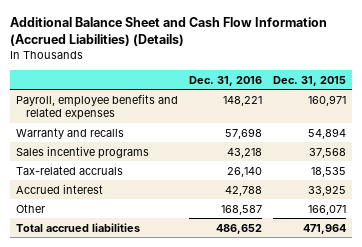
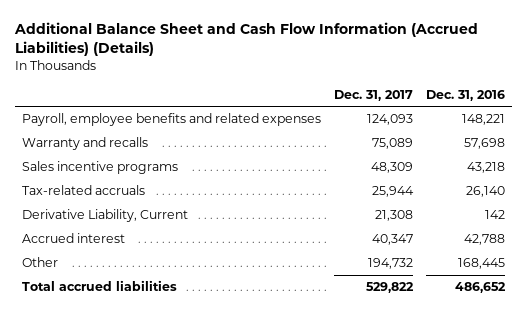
[273,75,347,86] Dec. 31, 2015 -> none
none -> [334,89,414,101] Dec. 31, 2017
none -> [21,209,188,223] Derivative Liability, Current
[220,204,262,215] 168,587 -> [458,258,506,270] 168,445

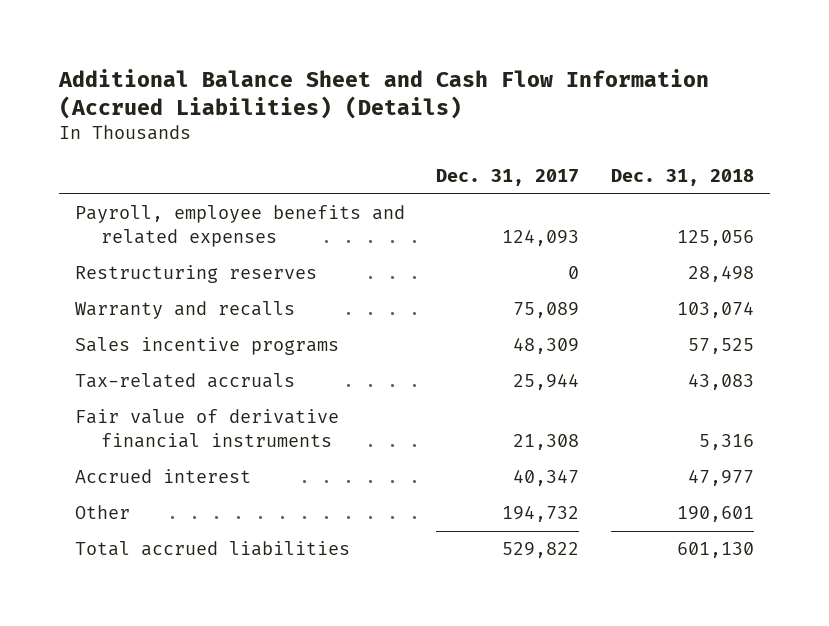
[426,89,506,101] Dec. 31, 2016 -> none
none -> [610,168,754,186] Dec. 31, 2018
none -> [74,265,317,284] Restructuring reserves
[21,209,188,223] Derivative Liability, Current -> [74,409,339,448] Fair value of derivative financial instruments

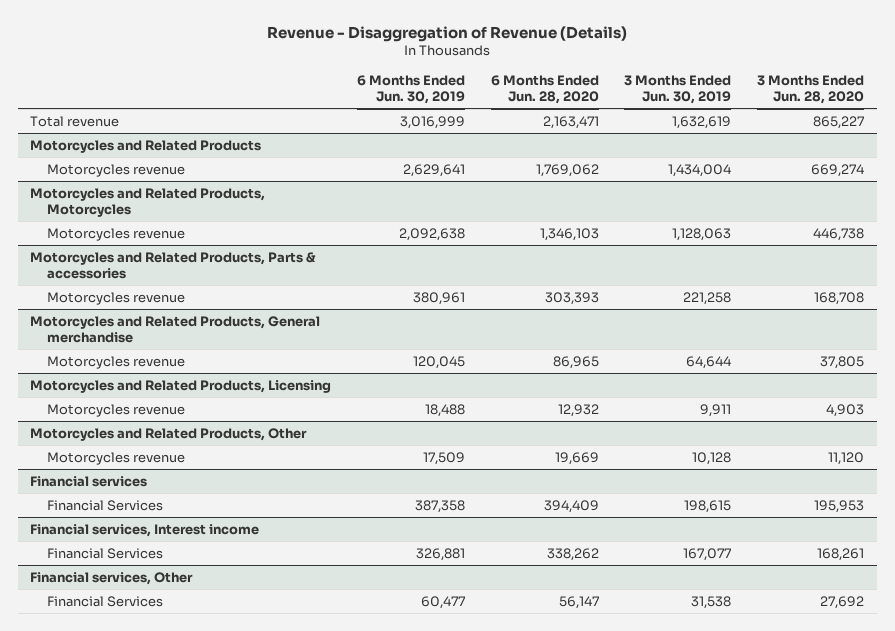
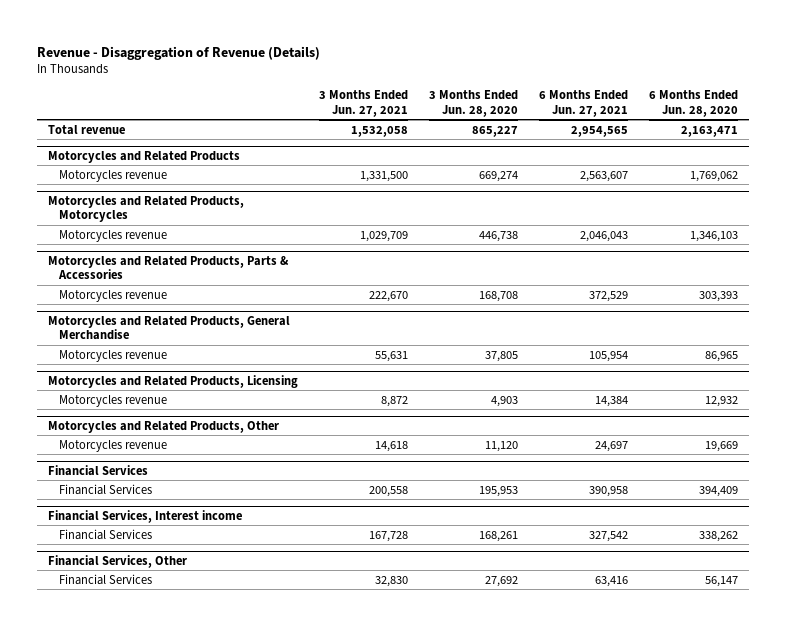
[357,74,466,105] 6 Months Ended Jun. 30, 2019 -> none
[624,74,732,105] 3 Months Ended Jun. 30, 2019 -> none
none -> [318,90,408,117] 3 Months Ended Jun. 27, 2021
none -> [538,90,628,117] 6 Months Ended Jun. 27, 2021
[30,251,317,279] Motorcycles and Related Products, Parts & accessories -> [47,255,289,280] Motorcycles and Related Products, Parts & Accessories
[30,315,321,343] Motorcycles and Related Products, General merchandise -> [47,315,290,341] Motorcycles and Related Products, General Merchandise
[30,475,148,487] Financial services -> [47,464,148,476] Financial Services
[30,523,260,537] Financial services, Interest income -> [47,509,242,523] Financial Services, Interest income
[30,571,194,585] Financial services, Other -> [47,554,187,568] Financial Services, Other

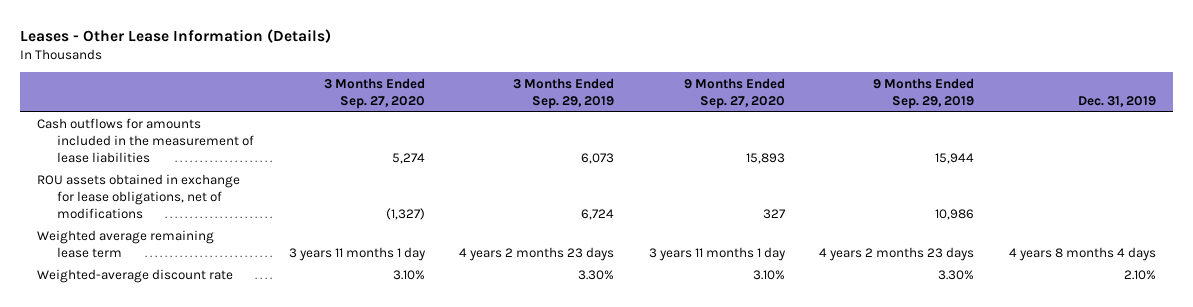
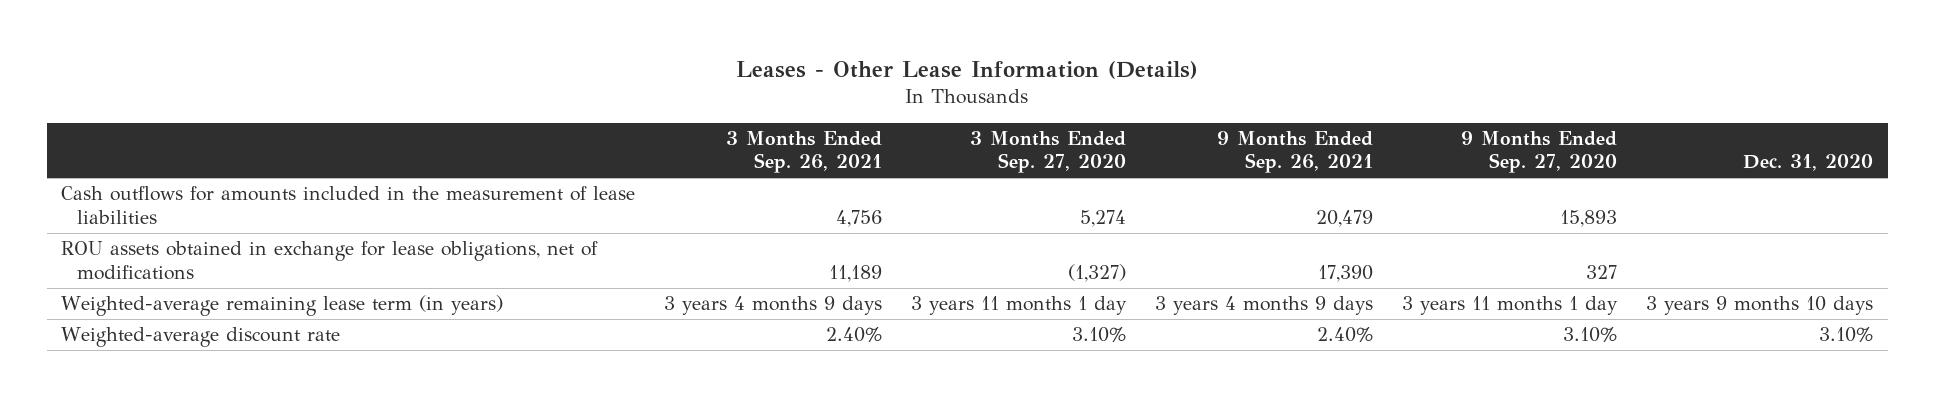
[513,77,615,109] 3 Months Ended Sep. 29, 2019 -> none
[873,77,975,109] 9 Months Ended Sep. 29, 2019 -> none
[1077,95,1156,107] Dec. 31, 2019 -> none
none -> [726,130,883,174] 3 Months Ended Sep. 26, 2021
none -> [1217,130,1374,174] 9 Months Ended Sep. 26, 2021
none -> [1743,154,1874,172] Dec. 31, 2020
[37,230,215,259] Weighted average remaining lease term -> [61,295,504,317] Weighted-average remaining lease term (in years)

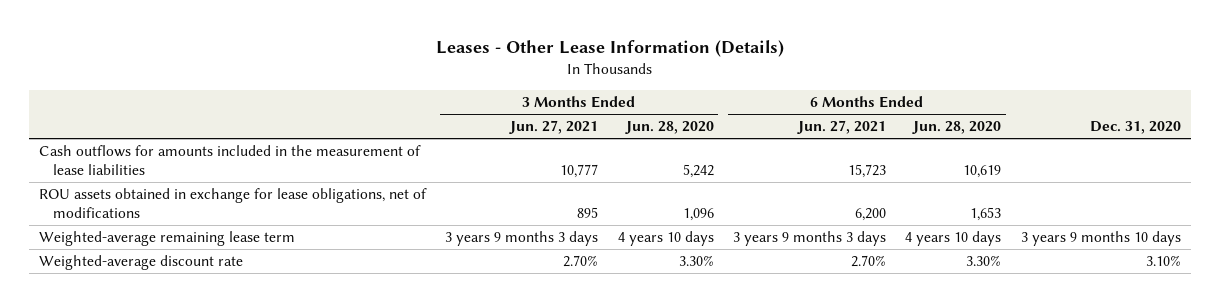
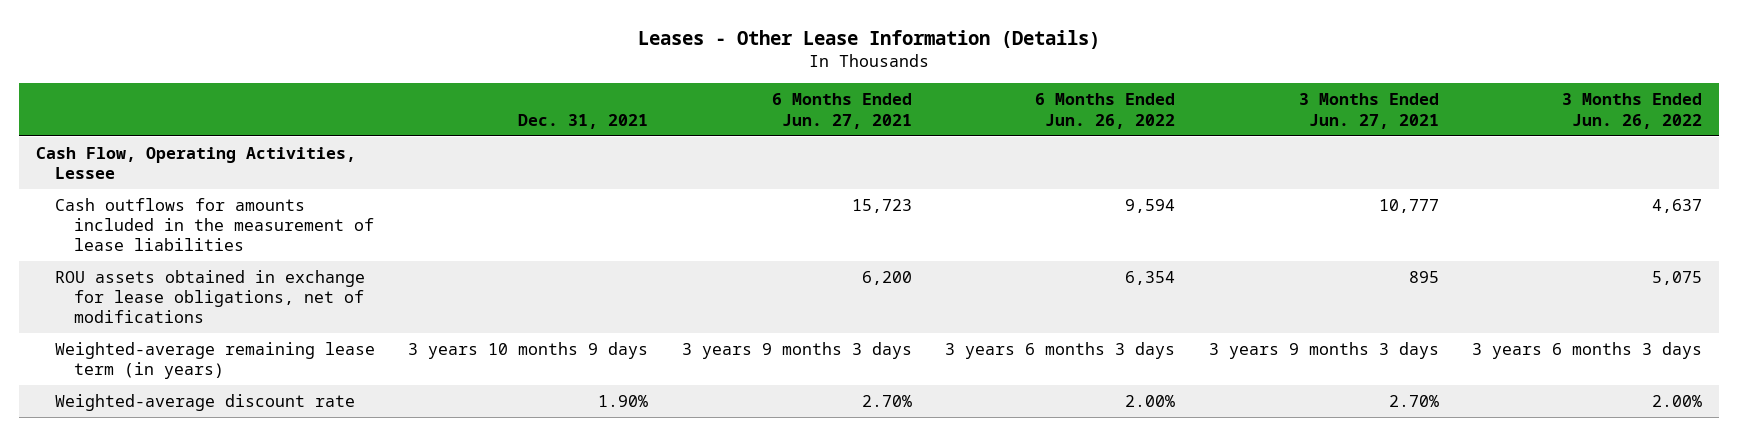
[624,121,714,135] Jun. 28, 2020 -> none
[912,121,1002,135] Jun. 28, 2020 -> none
[1089,121,1181,135] Dec. 31, 2020 -> none
none -> [518,113,649,129] Dec. 31, 2021
none -> [1035,93,1176,129] 6 Months Ended Jun. 26, 2022
none -> [1562,93,1703,129] 3 Months Ended Jun. 26, 2022
none -> [35,147,356,180] Cash Flow, Operating Activities, Lessee
[38,231,295,247] Weighted-average remaining lease term -> [54,342,375,380] Weighted-average remaining lease term (in years)

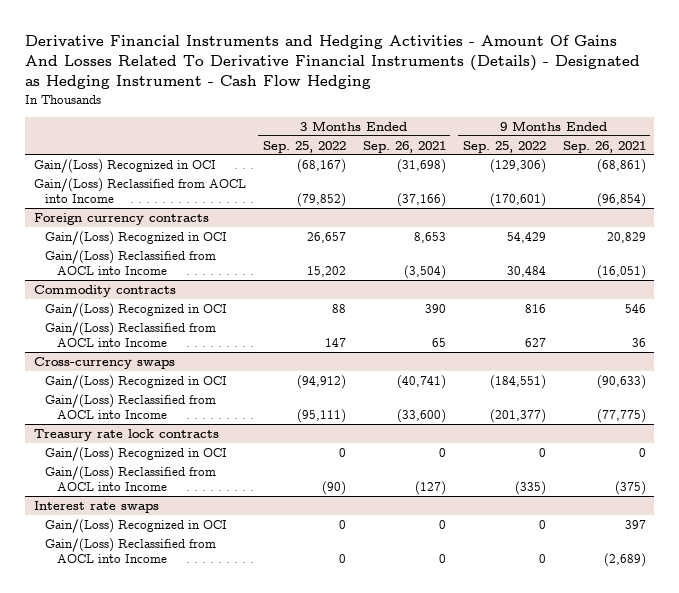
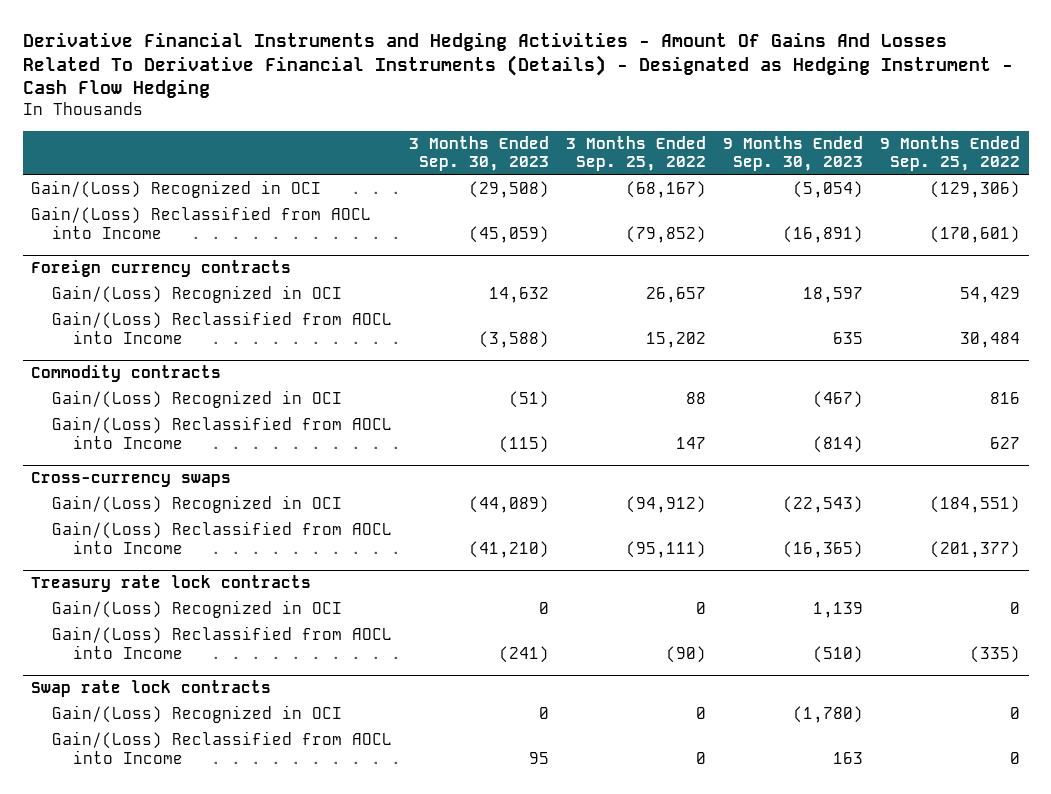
[362,140,446,153] Sep. 26, 2021 -> none
[562,140,646,153] Sep. 26, 2021 -> none
none -> [409,135,550,172] 3 Months Ended Sep. 30, 2023
none -> [723,135,864,172] 9 Months Ended Sep. 30, 2023
[33,500,159,513] Interest rate swaps -> [31,680,272,698] Swap rate lock contracts

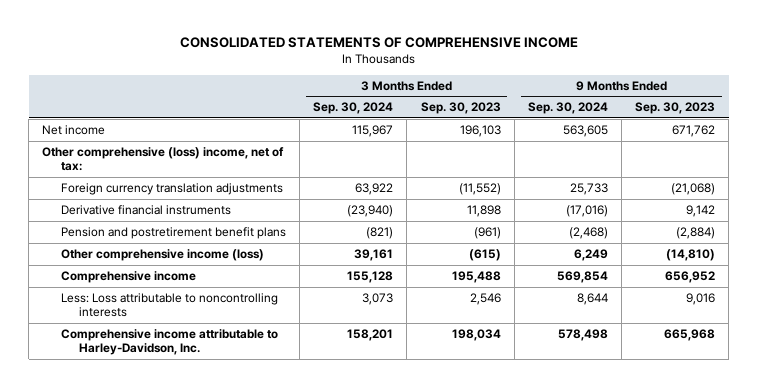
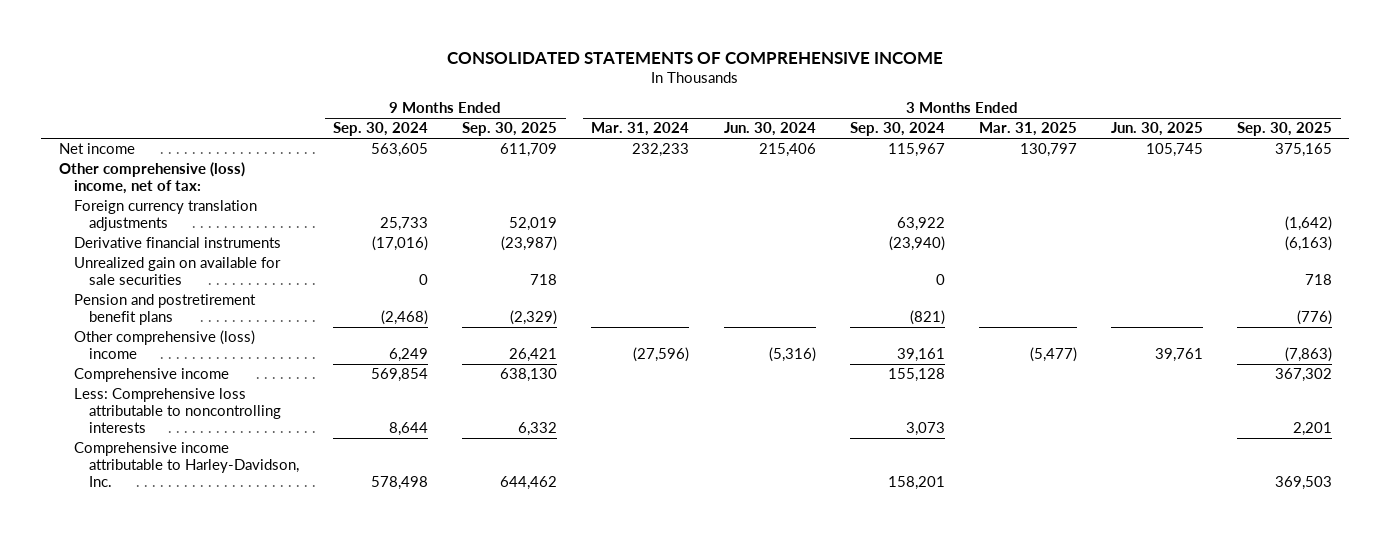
[420,102,501,115] Sep. 30, 2023 -> none
[635,102,716,115] Sep. 30, 2023 -> none
none -> [462,122,558,137] Sep. 30, 2025
none -> [591,122,690,137] Mar. 31, 2024
none -> [723,122,816,137] Jun. 30, 2024
none -> [978,122,1077,137] Mar. 31, 2025
none -> [1111,122,1204,137] Jun. 30, 2025
none -> [1237,122,1333,137] Sep. 30, 2025
none -> [73,257,281,286] Unrealized gain on available for sale securities
[60,249,264,262] Other comprehensive income (loss) -> [73,330,255,360] Other comprehensive (loss) income
[60,293,278,318] Less: Loss attributable to noncontrolling interests -> [73,388,281,434] Less: Comprehensive loss attributable to noncontrolling interests

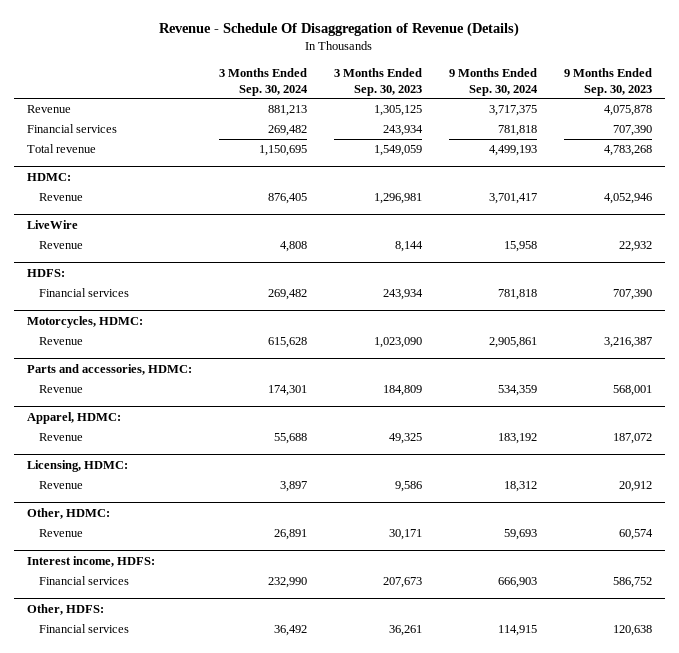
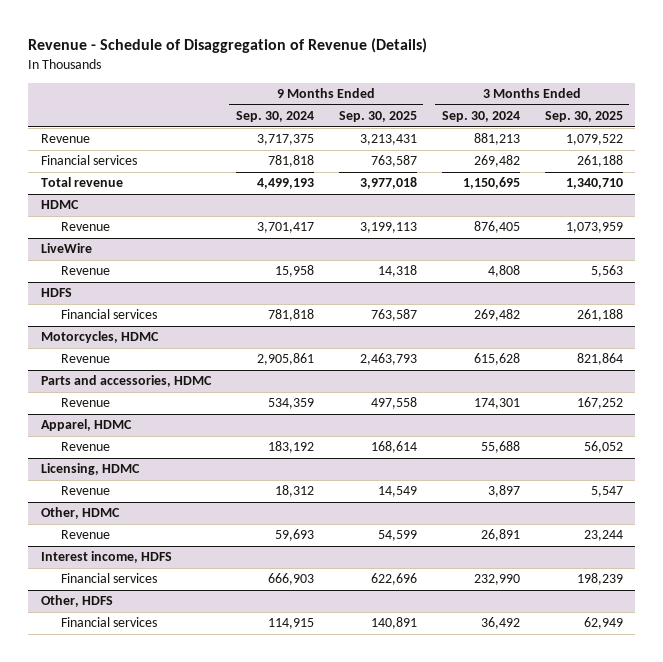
[159,22,520,38] Revenue - Schedule Of Disaggregation of Revenue (Details) -> [28,37,428,53] Revenue - Schedule of Disaggregation of Revenue (Details)
[333,68,422,96] 3 Months Ended Sep. 30, 2023 -> none
[563,68,652,96] 9 Months Ended Sep. 30, 2023 -> none
none -> [338,111,417,123] Sep. 30, 2025
none -> [544,111,623,123] Sep. 30, 2025
[27,172,72,181] HDMC: -> [40,200,79,210] HDMC
[27,268,66,277] HDFS: -> [40,288,72,298] HDFS
[27,315,144,328] Motorcycles, HDMC: -> [40,331,159,344] Motorcycles, HDMC
[27,363,193,375] Parts and accessories, HDMC: -> [40,375,212,388] Parts and accessories, HDMC
[27,411,122,424] Apparel, HDMC: -> [40,419,132,432] Apparel, HDMC
[27,459,129,472] Licensing, HDMC: -> [40,463,140,476] Licensing, HDMC
[27,507,111,519] Other, HDMC: -> [40,507,120,520] Other, HDMC
[27,555,156,567] Interest income, HDFS: -> [40,551,172,564] Interest income, HDFS
[27,603,105,615] Other, HDFS: -> [40,595,113,608] Other, HDFS

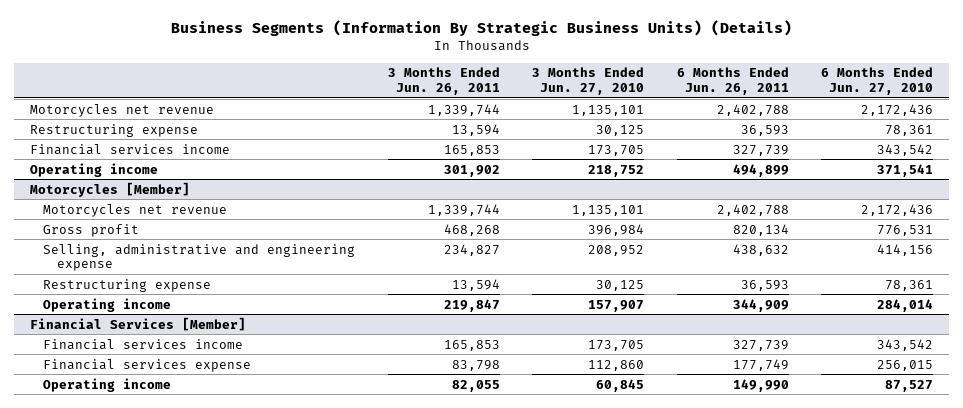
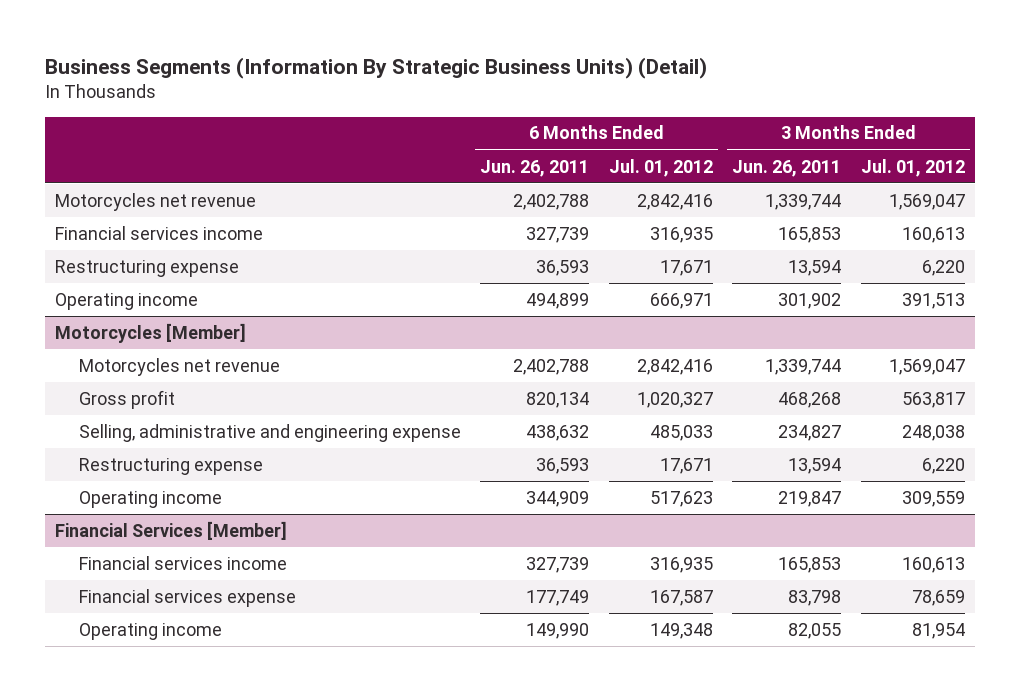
[170,20,792,37] Business Segments (Information By Strategic Business Units) (Details) -> [45,56,708,79] Business Segments (Information By Strategic Business Units) (Detail)
[532,67,645,96] 3 Months Ended Jun. 27, 2010 -> none
[821,67,934,96] 6 Months Ended Jun. 27, 2010 -> none
none -> [608,158,713,177] Jul. 01, 2012
none -> [860,158,965,177] Jul. 01, 2012
[30,123,199,137] Restructuring expense -> [55,259,240,277] Restructuring expense

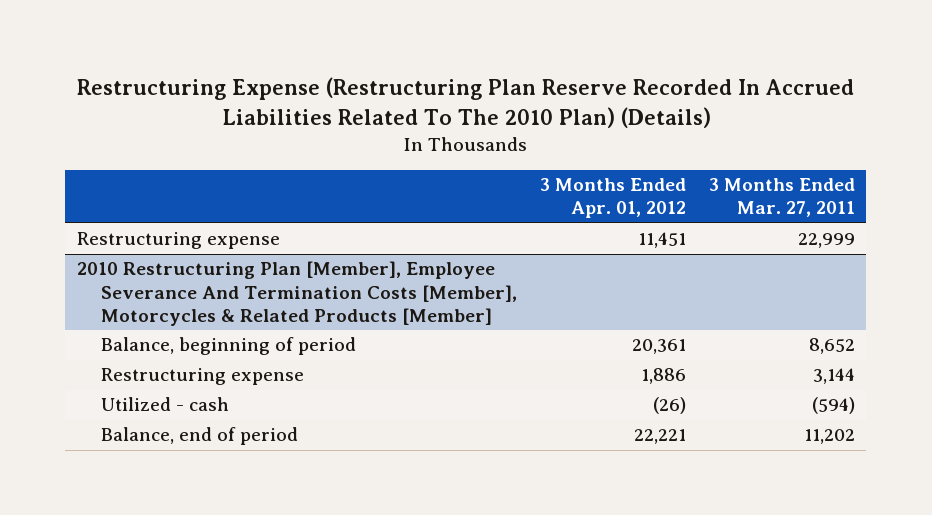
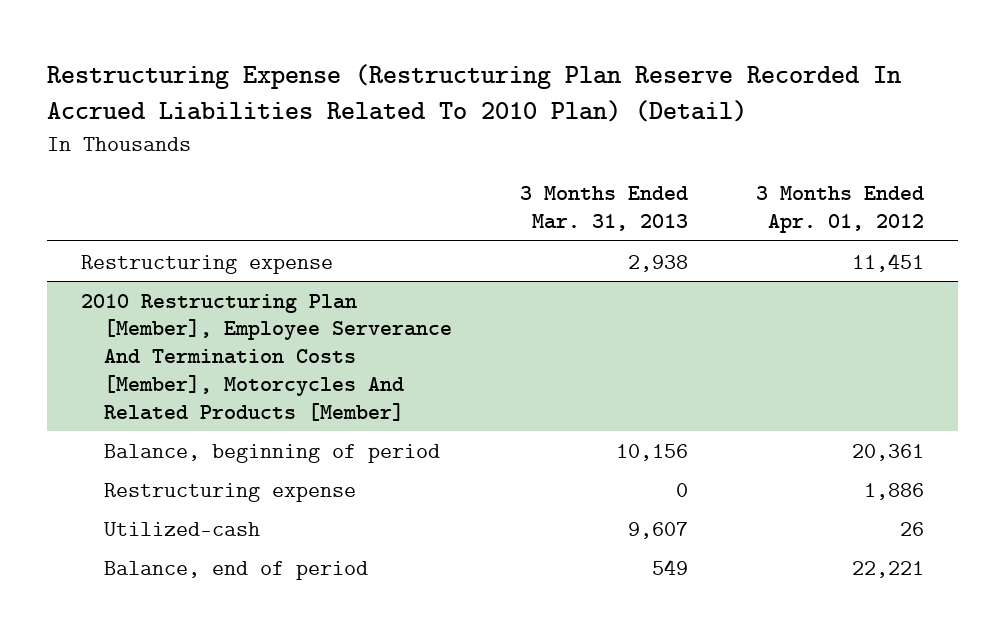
[76,76,854,128] Restructuring Expense (Restructuring Plan Reserve Recorded In Accrued Liabilities Related To The 2010 Plan) (Details) -> [47,64,903,123] Restructuring Expense (Restructuring Plan Reserve Recorded In Accrued Liabilities Related To 2010 Plan) (Detail)
[708,178,855,218] 3 Months Ended Mar. 27, 2011 -> none
none -> [519,186,688,232] 3 Months Ended Mar. 31, 2013
[76,261,518,327] 2010 Restructuring Plan [Member], Employee Severance And Termination Costs [Member], Motorcycles & Related Products [Member] -> [81,293,452,421] 2010 Restructuring Plan [Member], Employee Serverance And Termination Costs [Member], Motorcycles And Related Products [Member]
[101,397,230,412] Utilized - cash -> [103,521,260,536] Utilized-cash
[653,397,687,415] (26) -> [900,521,925,536] 26

